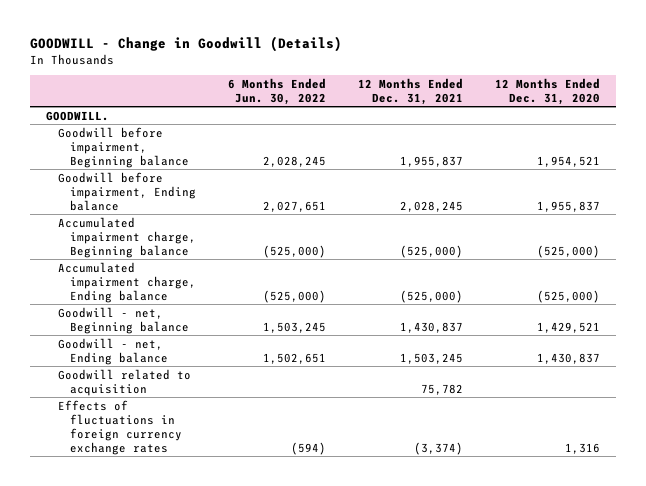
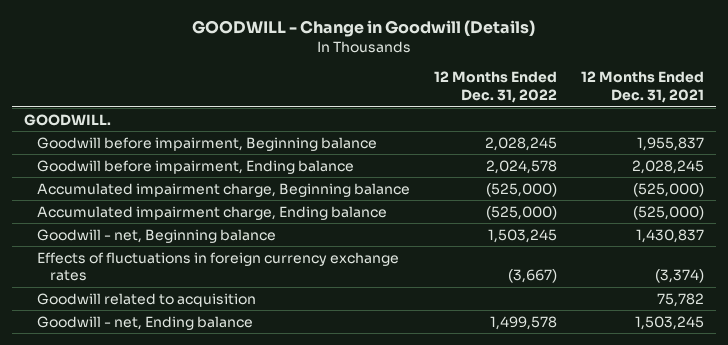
[227,77,326,105] 6 Months Ended Jun. 30, 2022 -> none
[494,77,600,105] 12 Months Ended Dec. 31, 2020 -> none
none -> [433,71,557,103] 12 Months Ended Dec. 31, 2022
[57,368,191,396] Goodwill related to acquisition -> [37,292,257,307] Goodwill related to acquisition
[57,337,168,365] Goodwill - net, Ending balance -> [37,315,254,330] Goodwill - net, Ending balance

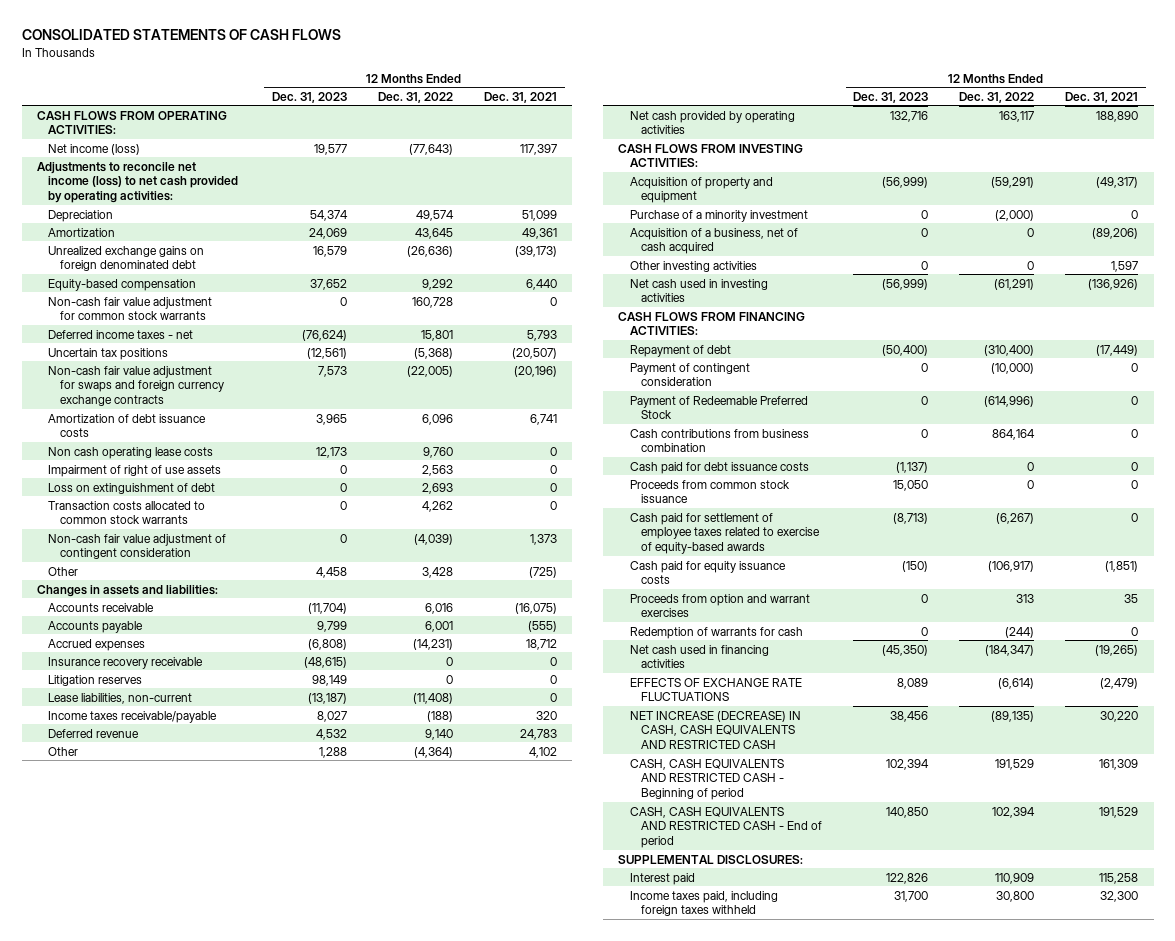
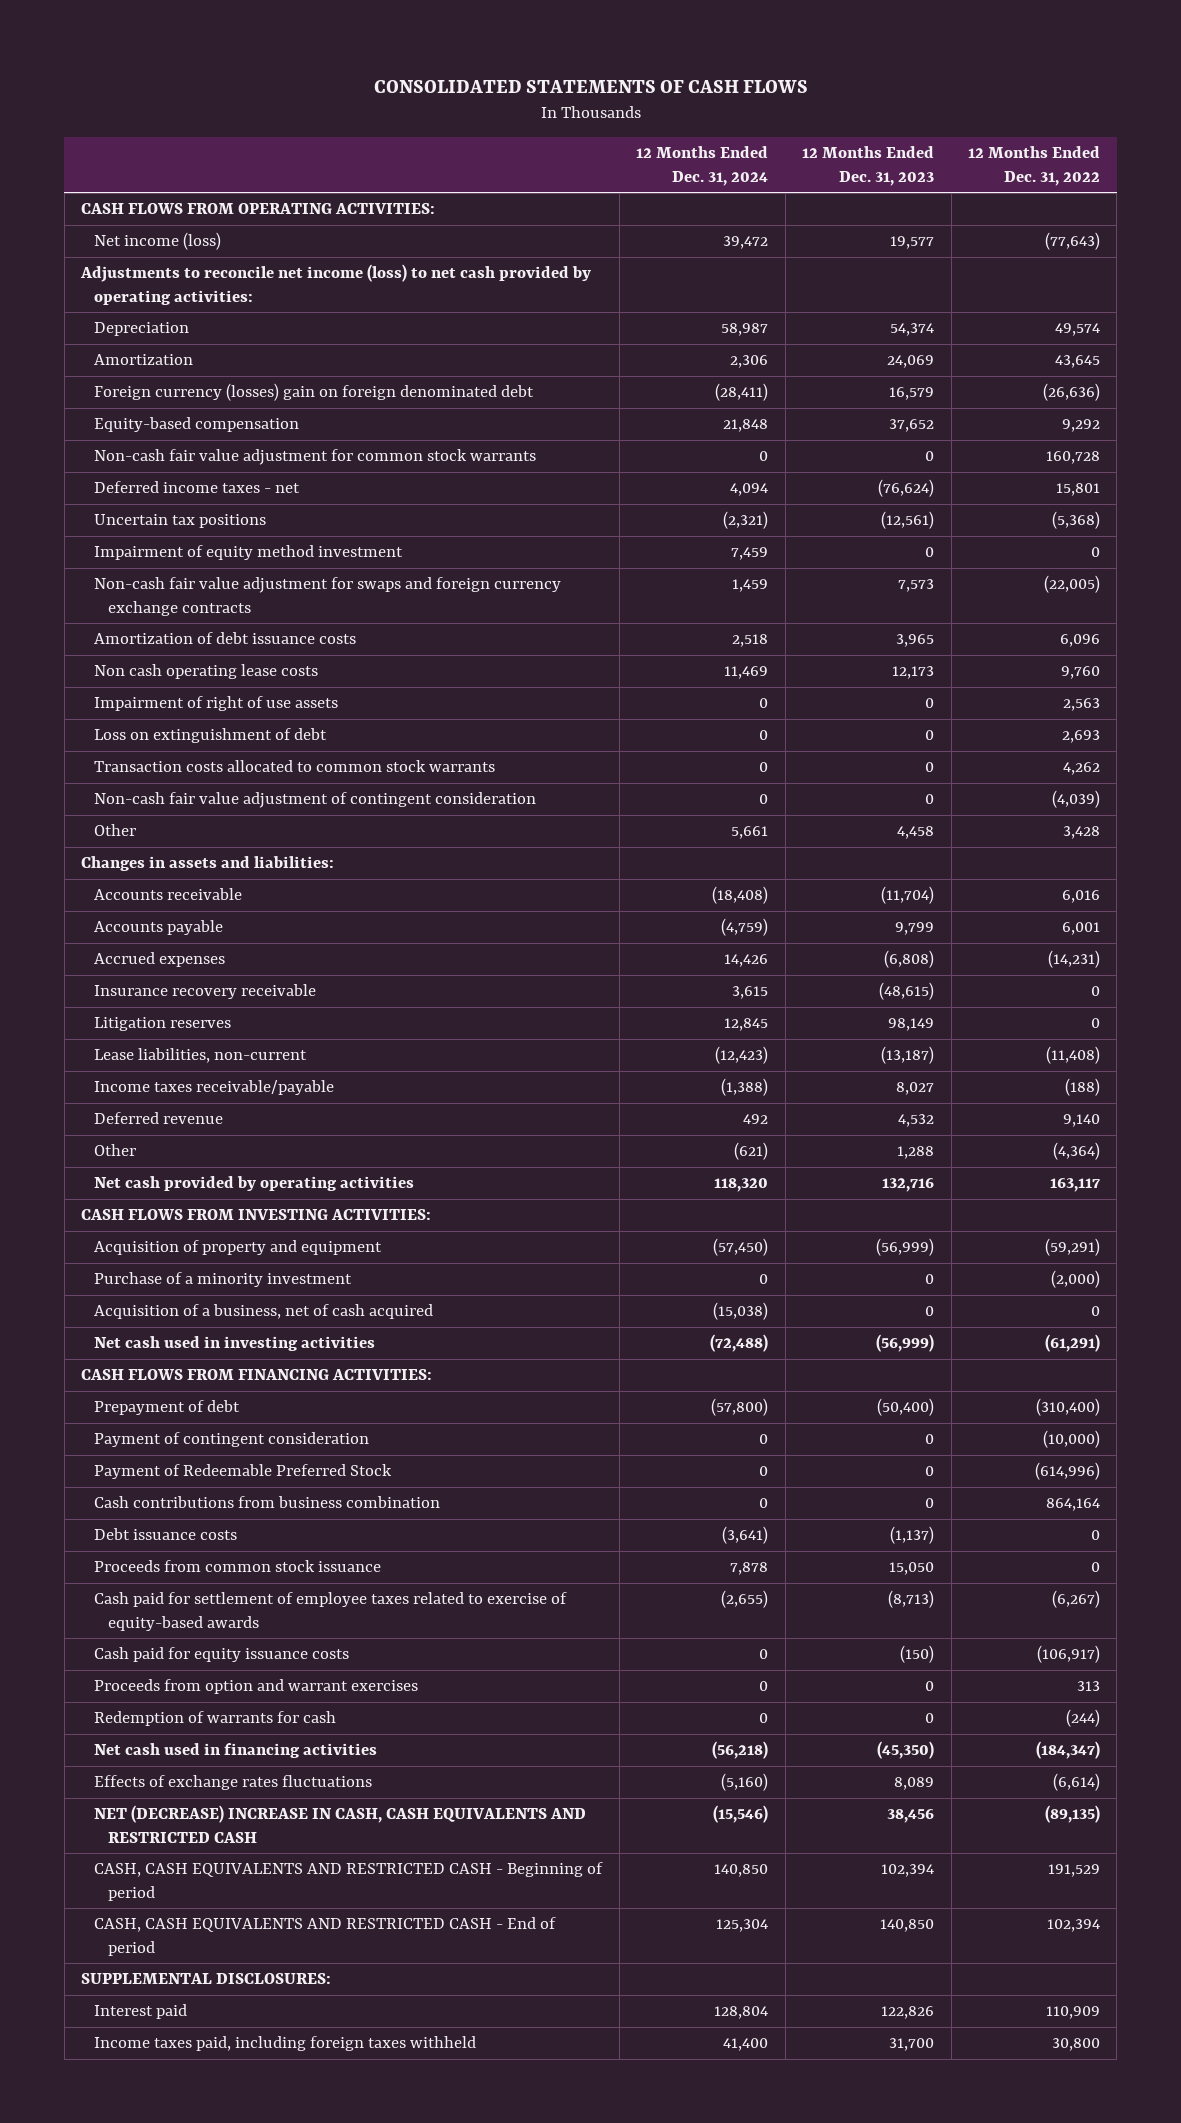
[483,91,557,103] Dec. 31, 2021 -> none
none -> [636,146,769,186] 12 Months Ended Dec. 31, 2024
[48,245,205,272] Unrealized exchange gains on foreign denominated debt -> [94,383,535,402] Foreign currency (losses) gain on foreign denominated debt
none -> [94,545,404,561] Impairment of equity method investment
[629,260,757,272] Other investing activities -> none
[629,344,731,357] Repayment of debt -> [94,1400,241,1416] Prepayment of debt
[629,461,809,474] Cash paid for debt issuance costs -> [94,1528,238,1541] Debt issuance costs
[629,677,802,702] EFFECTS OF EXCHANGE RATE FLUCTUATIONS -> [94,1775,373,1791] Effects of exchange rates fluctuations
[629,710,801,749] NET INCREASE (DECREASE) IN CASH, CASH EQUIVALENTS AND RESTRICTED CASH -> [94,1805,587,1843] NET (DECREASE) INCREASE IN CASH, CASH EQUIVALENTS AND RESTRICTED CASH

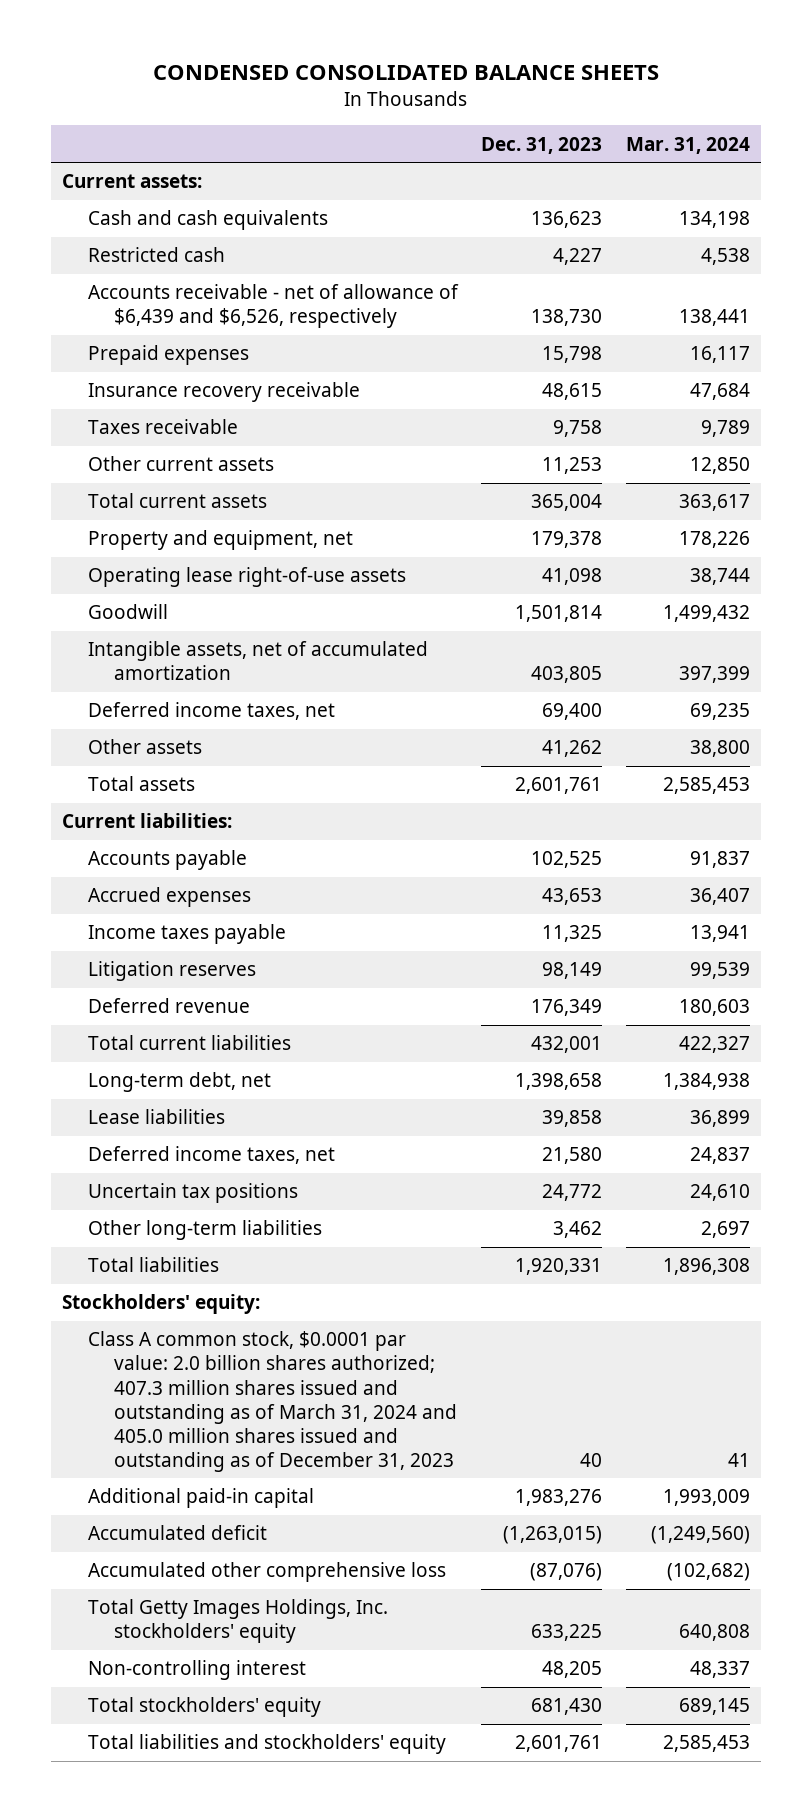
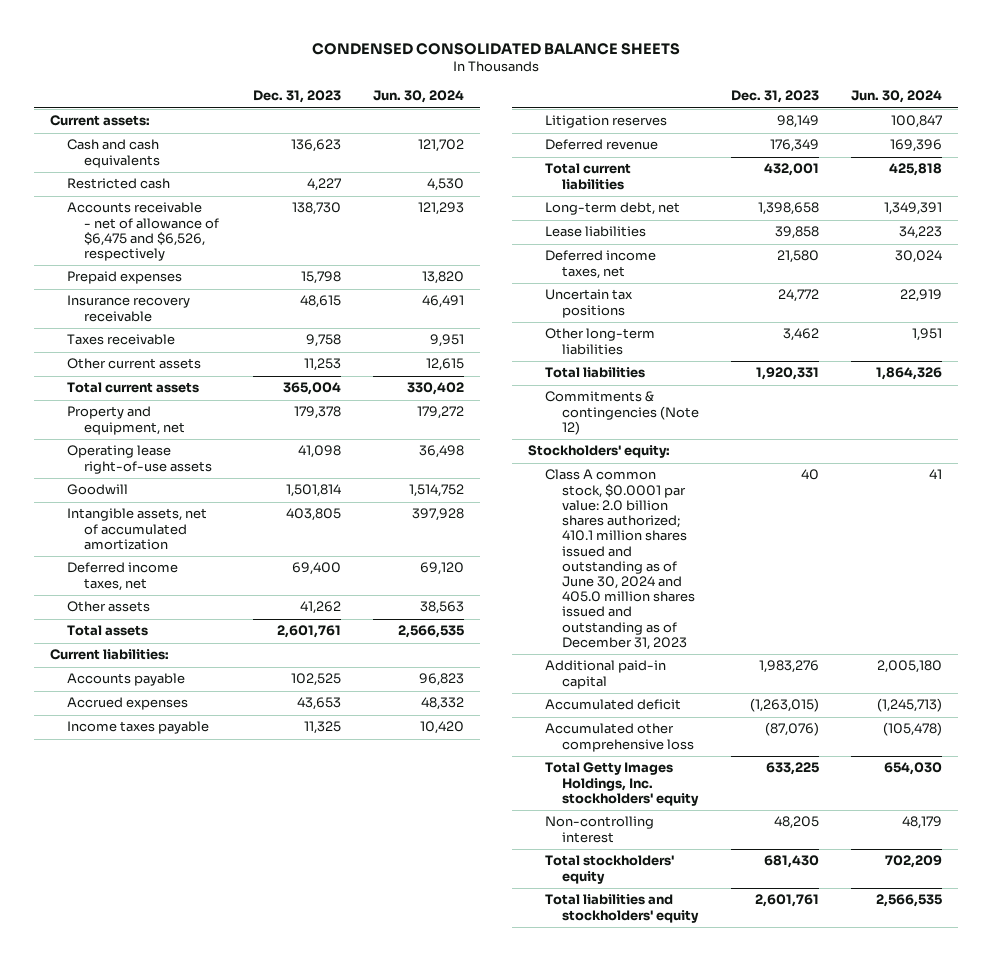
[625,136,750,154] Mar. 31, 2024 -> none
none -> [372,90,464,104] Jun. 30, 2024
[88,284,460,329] Accounts receivable - net of allowance of $6,439 and $6,526, respectively -> [67,202,220,262] Accounts receivable - net of allowance of $6,475 and $6,526, respectively
none -> [544,391,699,435] Commitments & contingencies (Note 12)
[88,1331,458,1472] Class A common stock, $0.0001 par value: 2.0 billion shares authorized; 407.3 million shares issued and outstanding as of March 31, 2024 and 405.0 million shares issued and outstanding as of December 31, 2023 -> [544,469,695,650] Class A common stock, $0.0001 par value: 2.0 billion shares authorized; 410.1 million shares issued and outstanding as of June 30, 2024 and 405.0 million shares issued and outstanding as of December 31, 2023

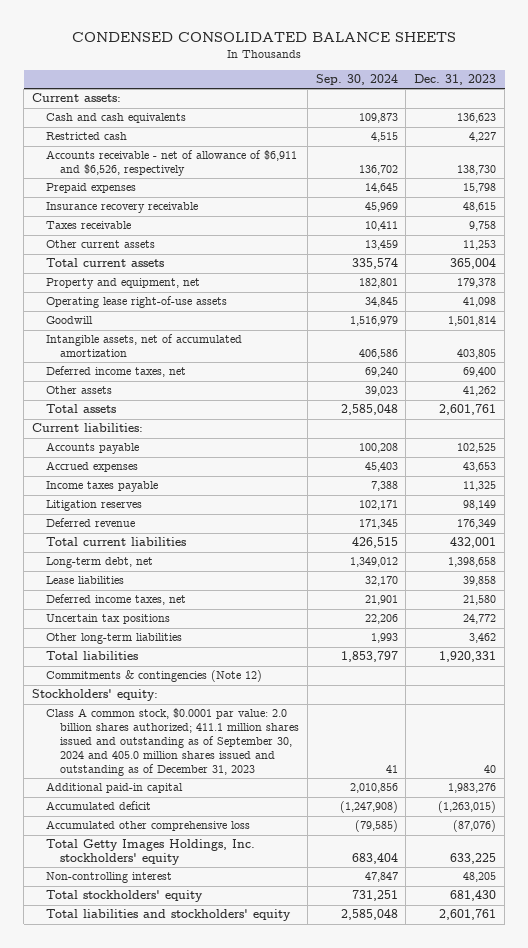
[372,90,464,104] Jun. 30, 2024 -> none
none -> [315,74,398,86] Sep. 30, 2024
[67,202,220,262] Accounts receivable - net of allowance of $6,475 and $6,526, respectively -> [46,150,298,177] Accounts receivable - net of allowance of $6,911 and $6,526, respectively
[544,469,695,650] Class A common stock, $0.0001 par value: 2.0 billion shares authorized; 410.1 million shares issued and outstanding as of June 30, 2024 and 405.0 million shares issued and outstanding as of December 31, 2023 -> [46,708,300,776] Class A common stock, $0.0001 par value: 2.0 billion shares authorized; 411.1 million shares issued and outstanding as of September 30, 2024 and 405.0 million shares issued and outstanding as of December 31, 2023

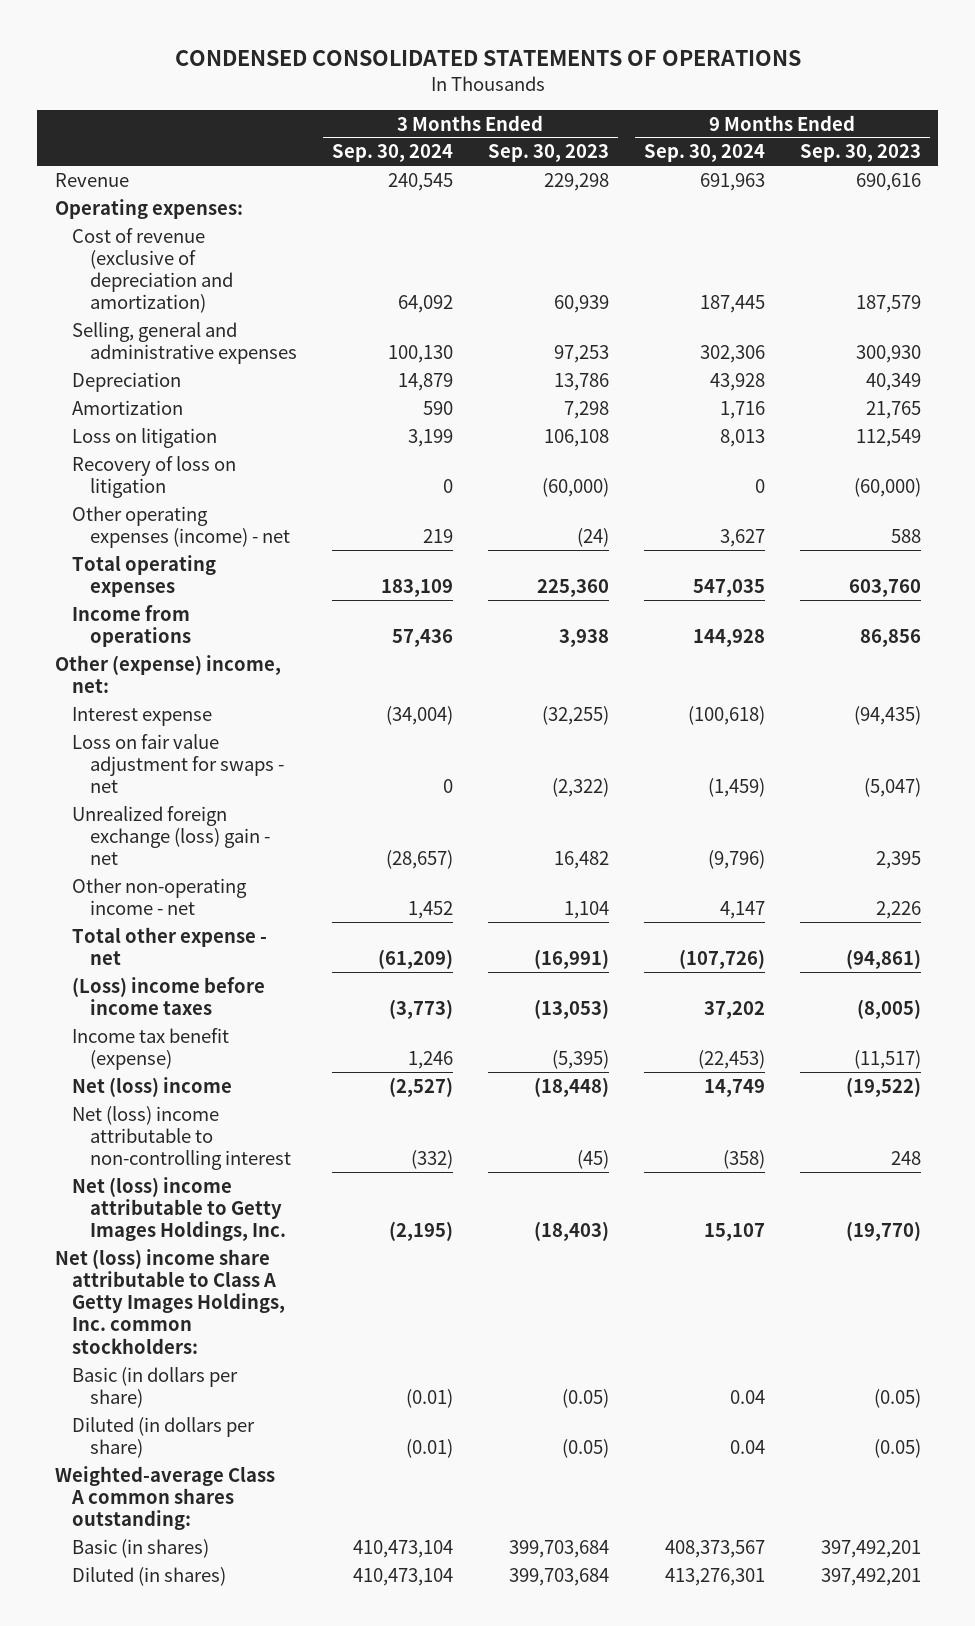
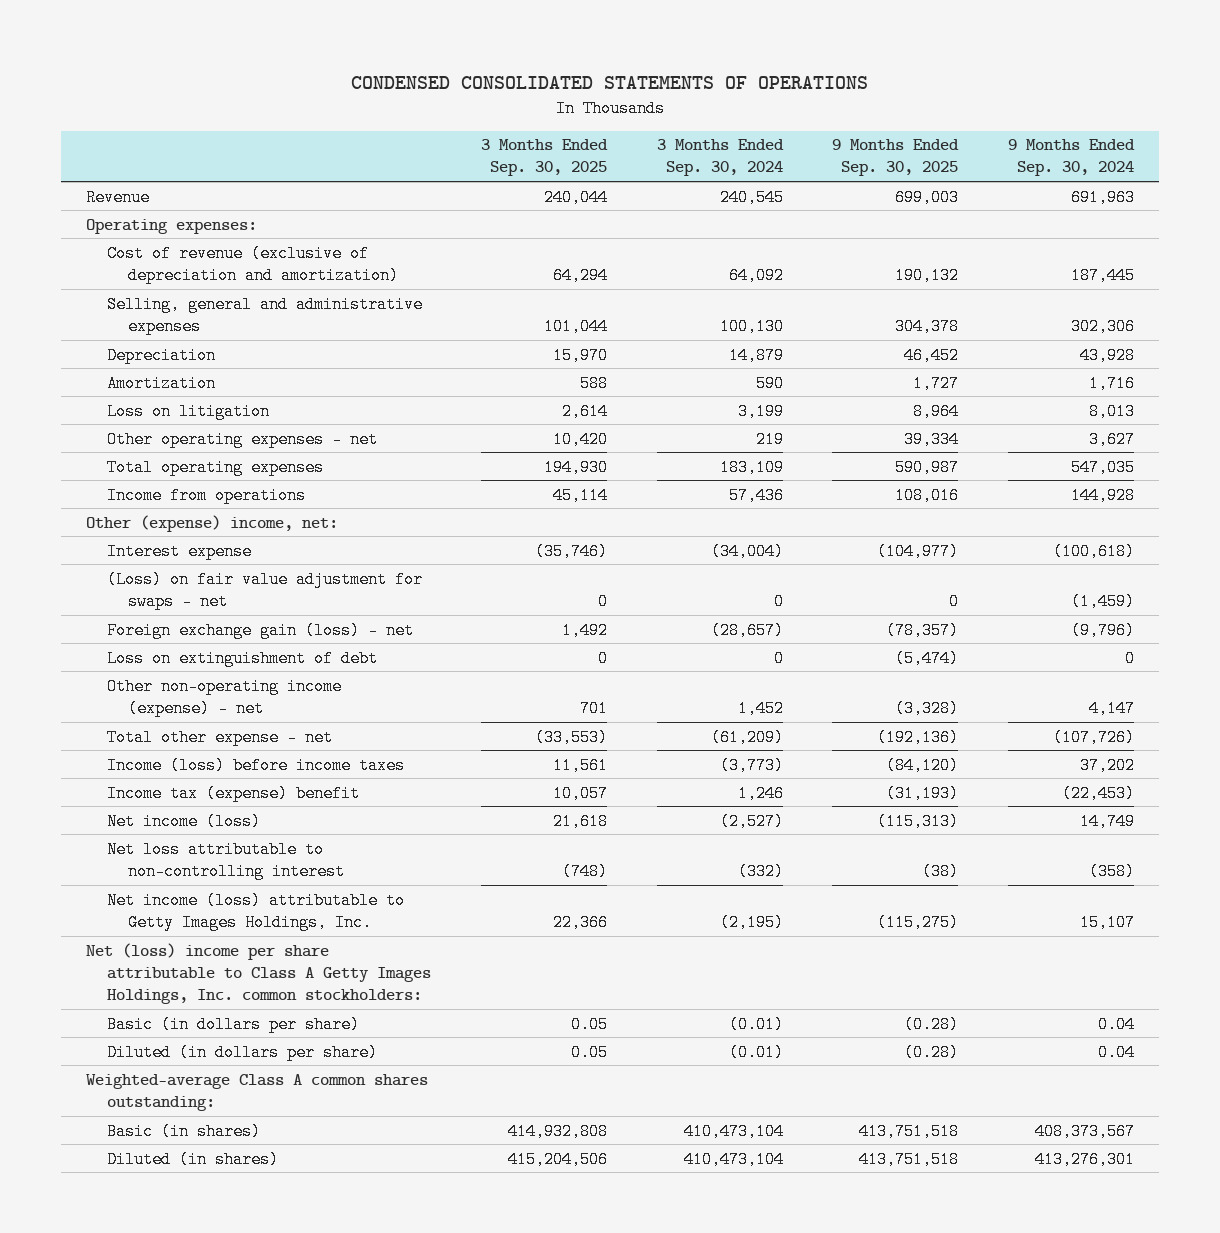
[487,144,609,163] Sep. 30, 2023 -> none
[799,144,921,163] Sep. 30, 2023 -> none
none -> [480,139,608,177] 3 Months Ended Sep. 30, 2025
none -> [832,139,960,177] 9 Months Ended Sep. 30, 2025
[72,455,237,498] Recovery of loss on litigation -> none
[72,505,290,548] Other operating expenses (income) - net -> [107,430,379,448] Other operating expenses - net
[72,733,284,794] Loss on fair value adjustment for swaps - net -> [107,570,424,610] (Loss) on fair value adjustment for swaps - net
[72,805,270,866] Unrealized foreign exchange (loss) gain - net -> [107,621,415,639] Foreign exchange gain (loss) - net
none -> [107,649,379,667] Loss on extinguishment of debt
[72,877,248,915] Other non-operating income - net -> [107,677,343,717] Other non-operating income (expense) - net
[72,976,266,1015] (Loss) income before income taxes -> [107,756,406,774] Income (loss) before income taxes
[72,1027,230,1070] Income tax benefit (expense) -> [107,784,361,802] Income tax (expense) benefit
[72,1076,233,1097] Net (loss) income -> [107,812,262,830] Net income (loss)
[72,1105,291,1171] Net (loss) income attributable to non-controlling interest -> [107,840,346,880] Net loss attributable to non-controlling interest
[72,1176,286,1242] Net (loss) income attributable to Getty Images Holdings, Inc. -> [107,891,406,931] Net income (loss) attributable to Getty Images Holdings, Inc.
[54,1248,286,1354] Net (loss) income share attributable to Class A Getty Images Holdings, Inc. common stockholders: -> [85,942,432,1004] Net (loss) income per share attributable to Class A Getty Images Holdings, Inc. common stockholders:

